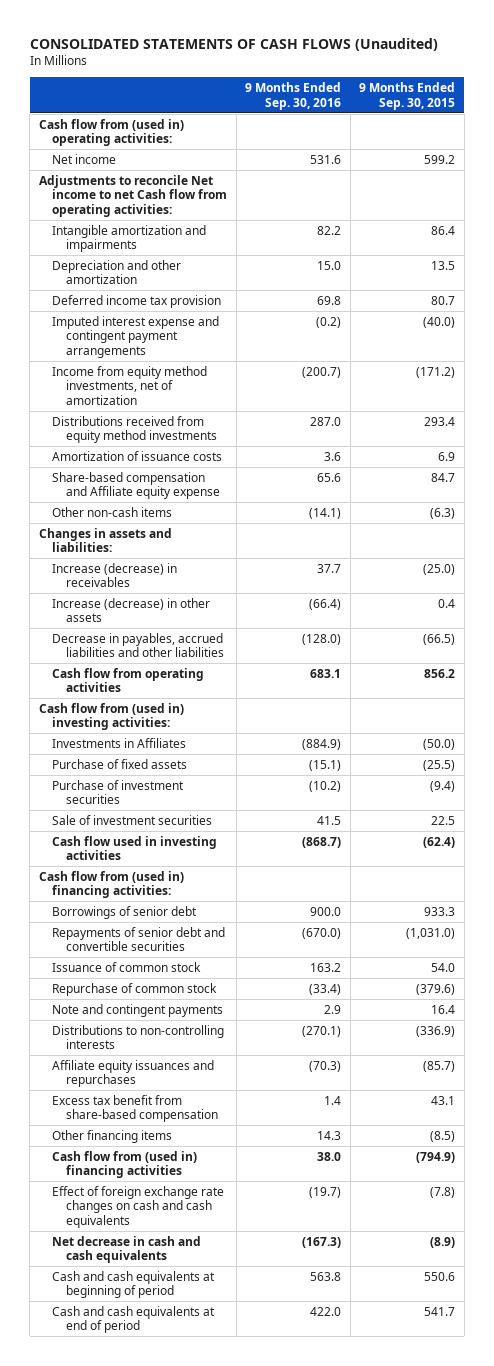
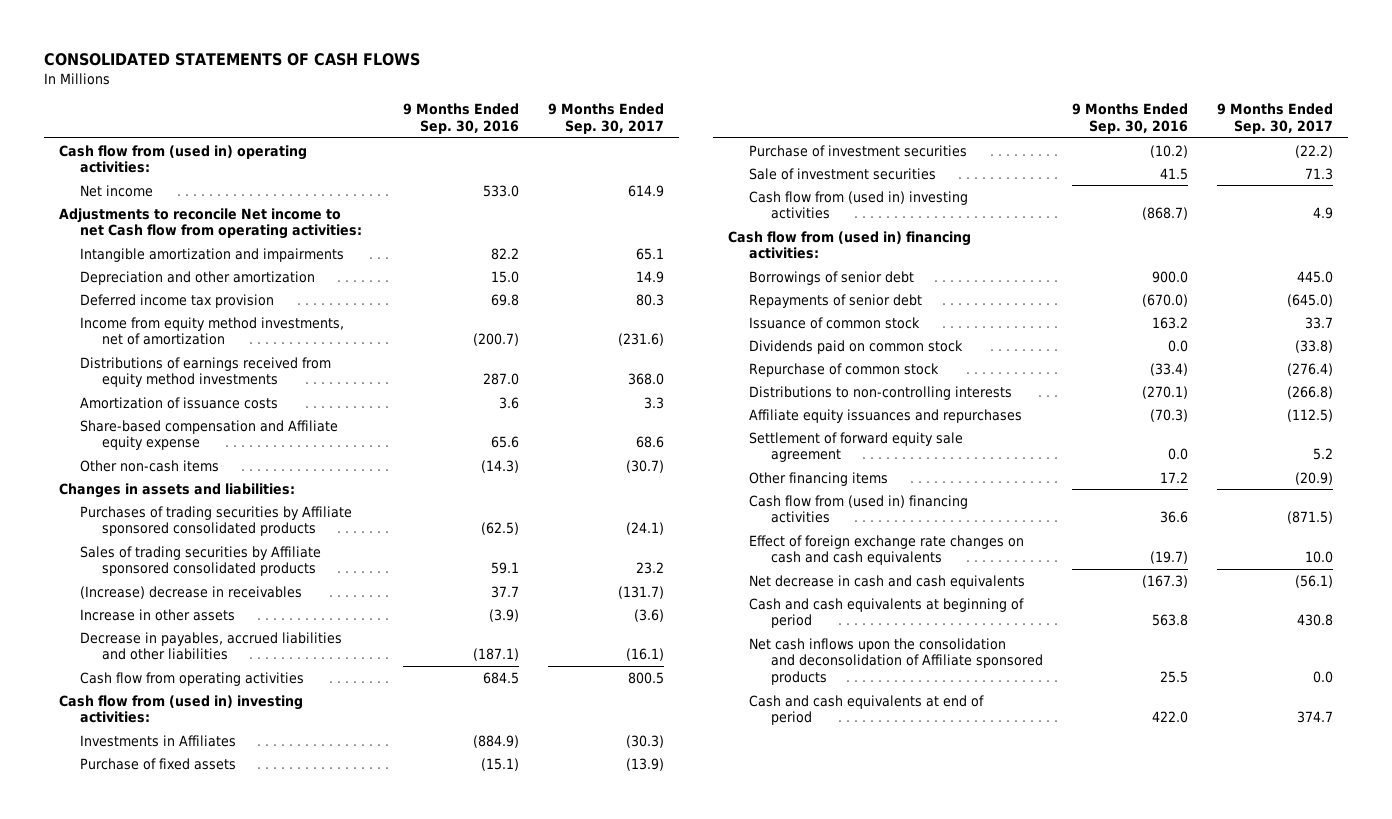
[29,37,438,51] CONSOLIDATED STATEMENTS OF CASH FLOWS (Unaudited) -> [43,53,420,67] CONSOLIDATED STATEMENTS OF CASH FLOWS
[359,82,456,110] 9 Months Ended Sep. 30, 2015 -> none
none -> [548,103,665,135] 9 Months Ended Sep. 30, 2017
[310,154,342,164] 531.6 -> [483,184,520,197] 533.0
[52,315,220,358] Imputed interest expense and contingent payment arrangements -> none
[52,415,218,444] Distributions received from equity method investments -> [80,356,332,388] Distributions of earnings received from equity method investments
[309,507,342,519] (14.1) -> [481,459,520,473] (14.3)
none -> [80,505,353,537] Purchases of trading securities by Affiliate sponsored consolidated products
none -> [80,545,322,577] Sales of trading securities by Affiliate sponsored consolidated products
[52,562,178,588] Increase (decrease) in receivables -> [80,585,303,599] (Increase) decrease in receivables
[52,597,211,623] Increase (decrease) in other assets -> [80,608,236,621] Increase in other assets
[309,598,342,610] (66.4) -> [489,608,520,622] (3.9)
[302,633,342,645] (128.0) -> [473,648,520,662] (187.1)
[310,668,342,678] 683.1 -> [483,671,520,684] 684.5
[52,835,218,861] Cash flow used in investing activities -> [749,190,969,220] Cash flow from (used in) investing activities
[52,926,226,952] Repayments of senior debt and convertible securities -> [749,293,923,308] Repayments of senior debt
none -> [749,339,964,354] Dividends paid on common stock
[52,1003,224,1017] Note and contingent payments -> none
[52,1094,219,1123] Excess tax benefit from share-based compensation -> none
none -> [749,431,964,463] Settlement of forward equity sale agreement
[317,1130,342,1140] 14.3 -> [1160,471,1189,483] 17.2
[317,1151,342,1161] 38.0 -> [1160,511,1189,524] 36.6
none -> [749,637,1044,686] Net cash inflows upon the consolidation and deconsolidation of Affiliate sponsored products

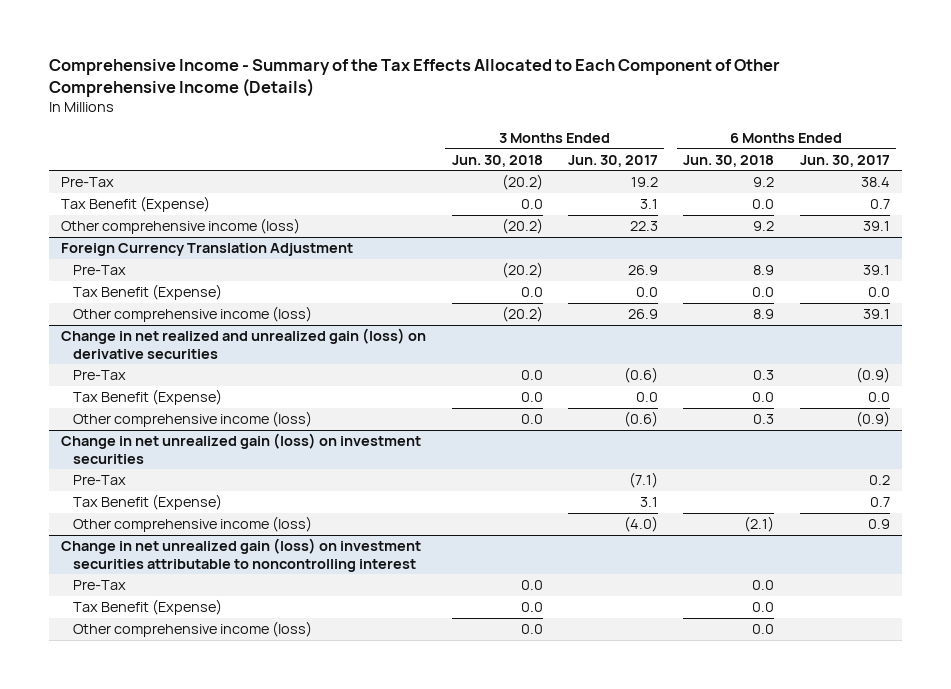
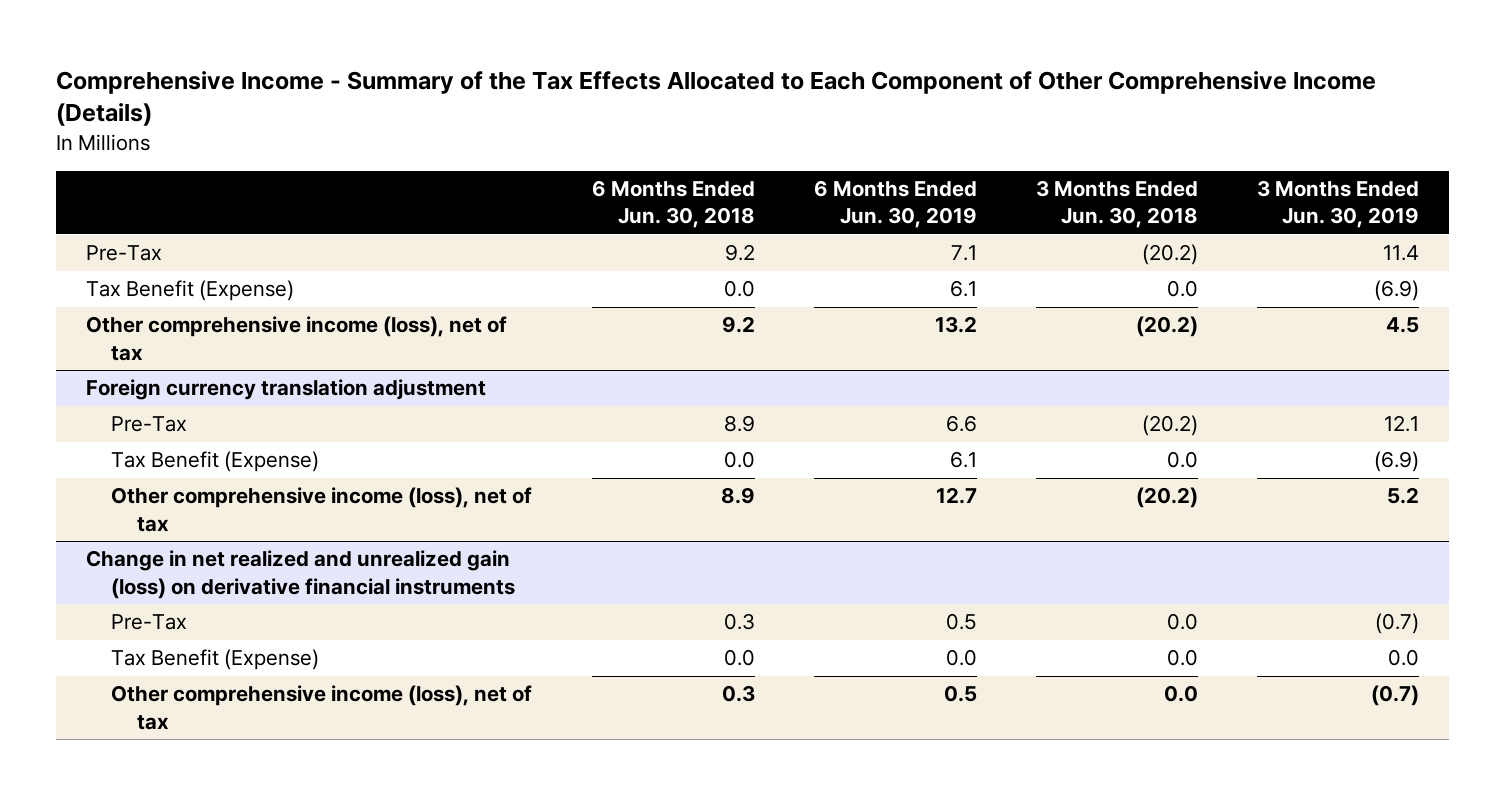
[567,154,658,167] Jun. 30, 2017 -> none
[799,154,890,167] Jun. 30, 2017 -> none
none -> [813,180,977,229] 6 Months Ended Jun. 30, 2019
none -> [1257,180,1420,229] 3 Months Ended Jun. 30, 2019
[61,218,301,235] Other comprehensive income (loss) -> [85,316,507,361] Other comprehensive income (loss), net of tax
[61,243,354,257] Foreign Currency Translation Adjustment -> [85,379,486,401] Foreign currency translation adjustment
[73,306,313,323] Other comprehensive income (loss) -> [111,487,533,532] Other comprehensive income (loss), net of tax
[61,328,427,359] Change in net realized and unrealized gain (loss) on derivative securities -> [85,550,516,599] Change in net realized and unrealized gain (loss) on derivative financial instruments
[61,433,422,464] Change in net unrealized gain (loss) on investment securities -> none
[73,475,127,486] Pre-Tax -> none
[73,494,223,511] Tax Benefit (Expense) -> none
[73,516,313,533] Other comprehensive income (loss) -> none
[61,538,422,572] Change in net unrealized gain (loss) on investment securities attributable to noncontrolling interest -> none
[73,580,127,591] Pre-Tax -> none
[73,599,223,616] Tax Benefit (Expense) -> none
[73,621,313,638] Other comprehensive income (loss) -> none
[73,411,313,428] Other comprehensive income (loss) -> [111,685,533,730] Other comprehensive income (loss), net of tax

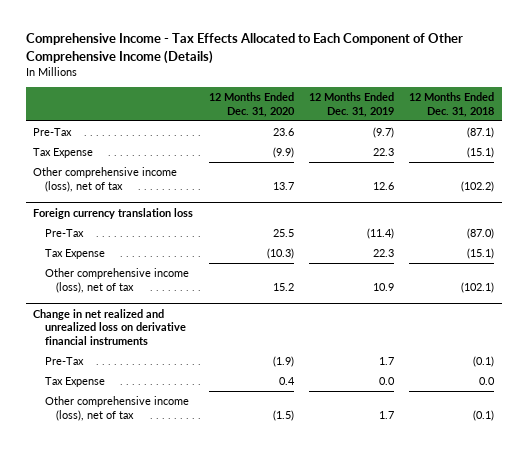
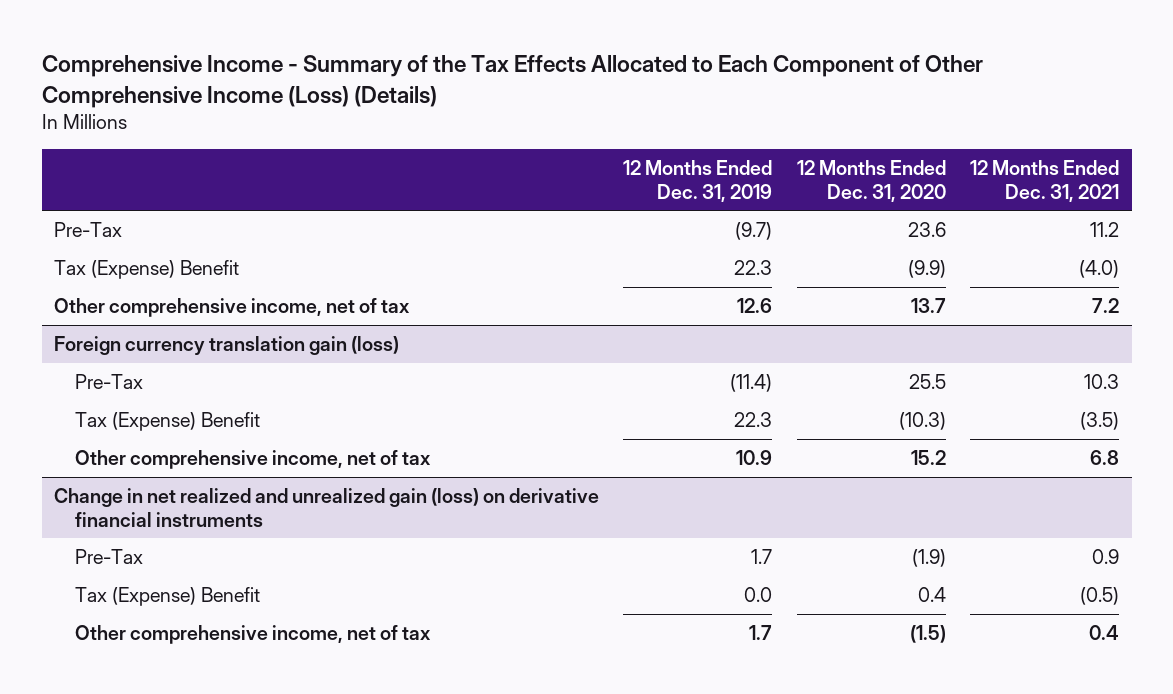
[25,33,463,64] Comprehensive Income - Tax Effects Allocated to Each Component of Other Comprehensive Income (Details) -> [41,55,983,108] Comprehensive Income - Summary of the Tax Effects Allocated to Each Component of Other Comprehensive Income (Loss) (Details)
[409,92,495,117] 12 Months Ended Dec. 31, 2018 -> none
none -> [970,159,1120,202] 12 Months Ended Dec. 31, 2021
[33,148,94,159] Tax Expense -> [53,260,239,280] Tax (Expense) Benefit
[33,167,178,192] Other comprehensive income (loss), net of tax -> [53,298,410,318] Other comprehensive income, net of tax
[33,207,194,219] Foreign currency translation loss -> [53,336,399,356] Foreign currency translation gain (loss)
[44,249,105,260] Tax Expense -> [74,412,260,432] Tax (Expense) Benefit
[44,268,189,293] Other comprehensive income (loss), net of tax -> [74,450,431,470] Other comprehensive income, net of tax
[33,308,186,345] Change in net realized and unrealized loss on derivative financial instruments -> [53,488,599,527] Change in net realized and unrealized gain (loss) on derivative financial instruments
[44,377,105,388] Tax Expense -> [74,587,260,607] Tax (Expense) Benefit
[44,396,189,421] Other comprehensive income (loss), net of tax -> [74,625,431,645] Other comprehensive income, net of tax

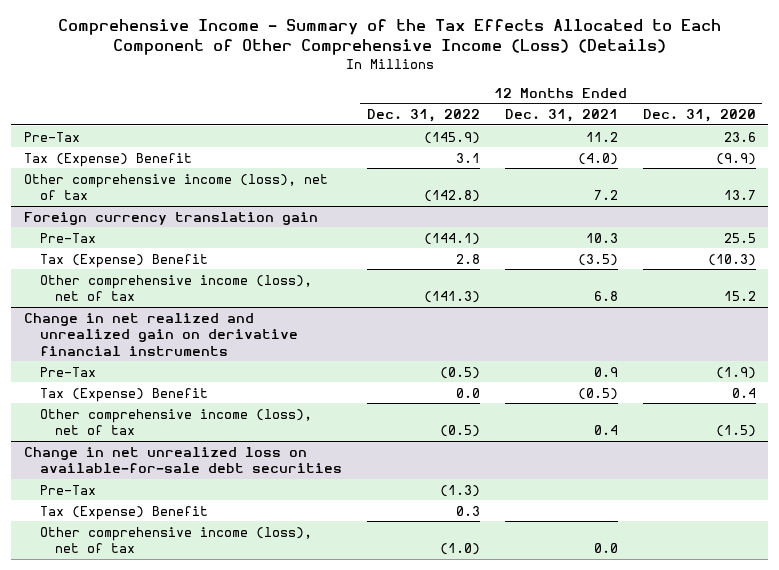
[623,159,773,202] 12 Months Ended Dec. 31, 2019 -> none
none -> [366,108,480,122] Dec. 31, 2022
[53,298,410,318] Other comprehensive income, net of tax -> [23,173,328,201] Other comprehensive income (loss), net of tax
[53,336,399,356] Foreign currency translation gain (loss) -> [23,211,318,225] Foreign currency translation gain
[74,450,431,470] Other comprehensive income, net of tax -> [39,274,312,302] Other comprehensive income (loss), net of tax
[53,488,599,527] Change in net realized and unrealized gain (loss) on derivative financial instruments -> [23,312,298,356] Change in net realized and unrealized gain on derivative financial instruments
[74,625,431,645] Other comprehensive income, net of tax -> [39,408,312,436] Other comprehensive income (loss), net of tax
none -> [23,446,342,474] Change in net unrealized loss on available-for-sale debt securities
none -> [39,484,96,495] Pre-Tax
none -> [39,505,208,520] Tax (Expense) Benefit
none -> [39,526,312,554] Other comprehensive income (loss), net of tax

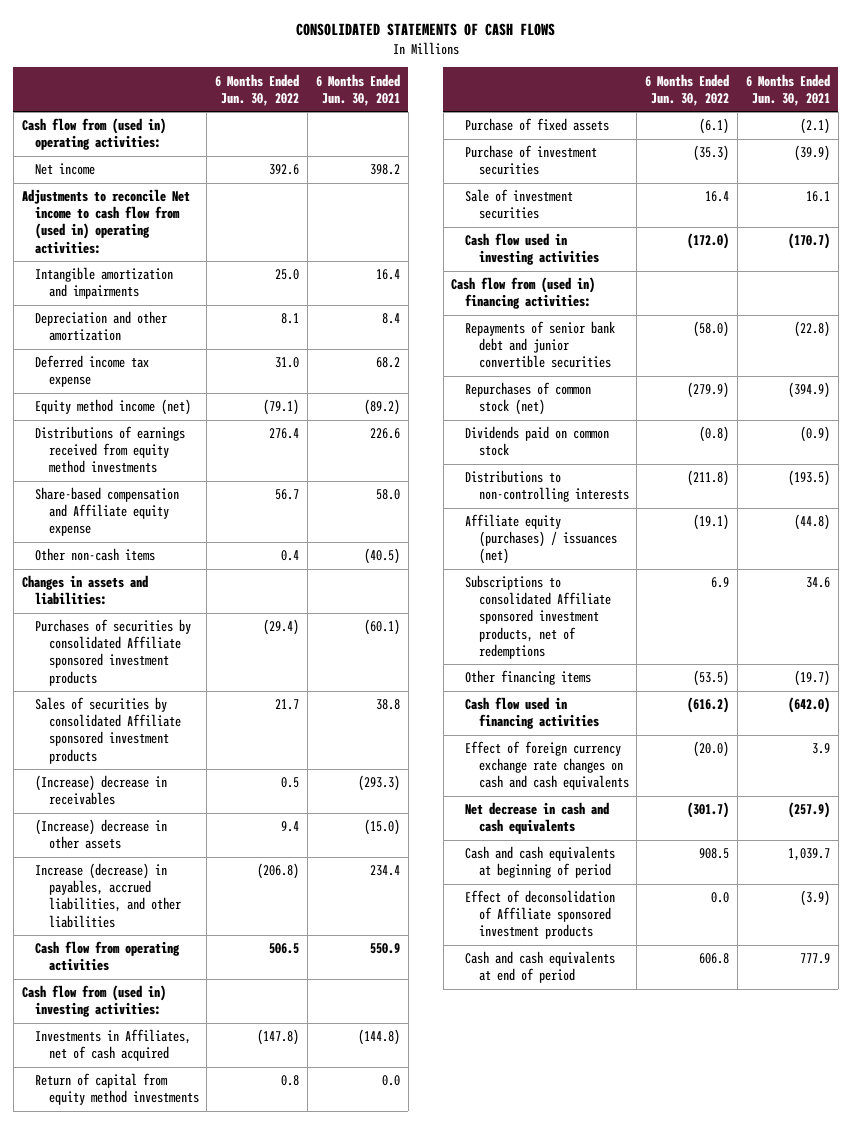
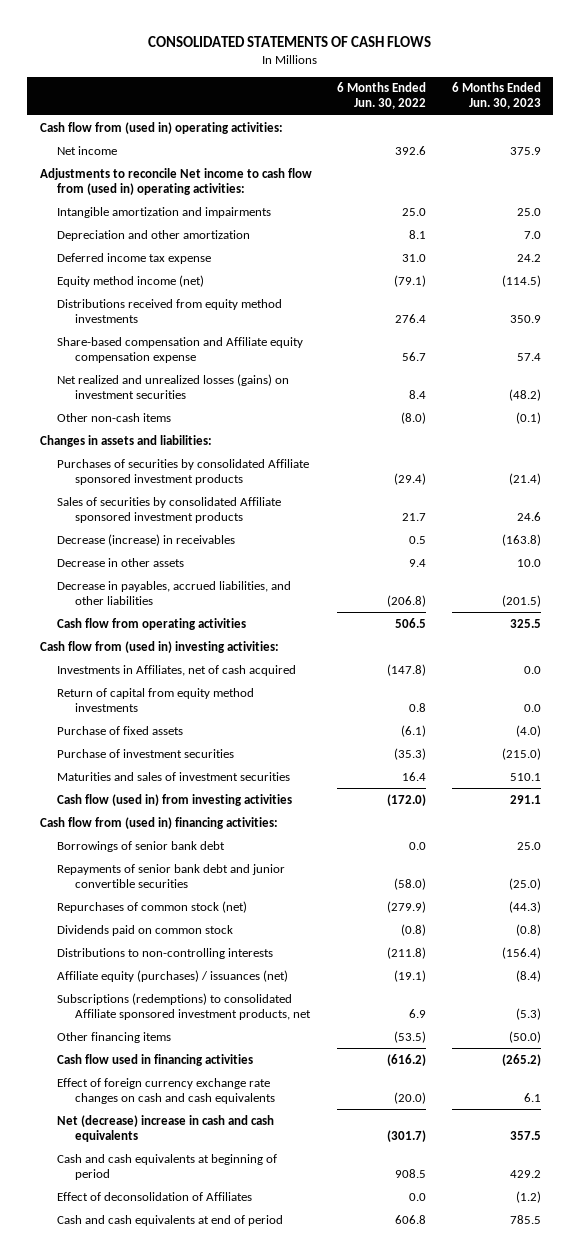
[316,73,401,106] 6 Months Ended Jun. 30, 2021 -> none
none -> [451,82,541,110] 6 Months Ended Jun. 30, 2023
[35,426,186,474] Distributions of earnings received from equity method investments -> [57,298,283,323] Distributions received from equity method investments
[35,487,180,537] Share-based compensation and Affiliate equity expense -> [57,336,304,363] Share-based compensation and Affiliate equity compensation expense
none -> [57,373,290,399] Net realized and unrealized losses (gains) on investment securities
[281,550,300,562] 0.4 -> [401,411,427,424] (8.0)
[35,775,168,806] (Increase) decrease in receivables -> [57,533,236,546] Decrease (increase) in receivables
[35,819,168,850] (Increase) decrease in other assets -> [57,557,185,567] Decrease in other assets
[35,863,181,928] Increase (decrease) in payables, accrued liabilities, and other liabilities -> [57,580,292,605] Decrease in payables, accrued liabilities, and other liabilities
[465,189,574,220] Sale of investment securities -> [57,771,291,781] Maturities and sales of investment securities
[465,233,599,266] Cash flow used in investing activities -> [57,793,293,806] Cash flow (used in) from investing activities
none -> [57,840,226,852] Borrowings of senior bank debt
[465,575,611,659] Subscriptions to consolidated Affiliate sponsored investment products, net of redemptions -> [57,992,312,1020] Subscriptions (redemptions) to consolidated Affiliate sponsored investment products, net
[465,802,610,835] Net decrease in cash and cash equivalents -> [57,1114,275,1142] Net (decrease) increase in cash and cash equivalents
[465,890,616,940] Effect of deconsolidation of Affiliate sponsored investment products -> [57,1191,253,1201] Effect of deconsolidation of Affiliates

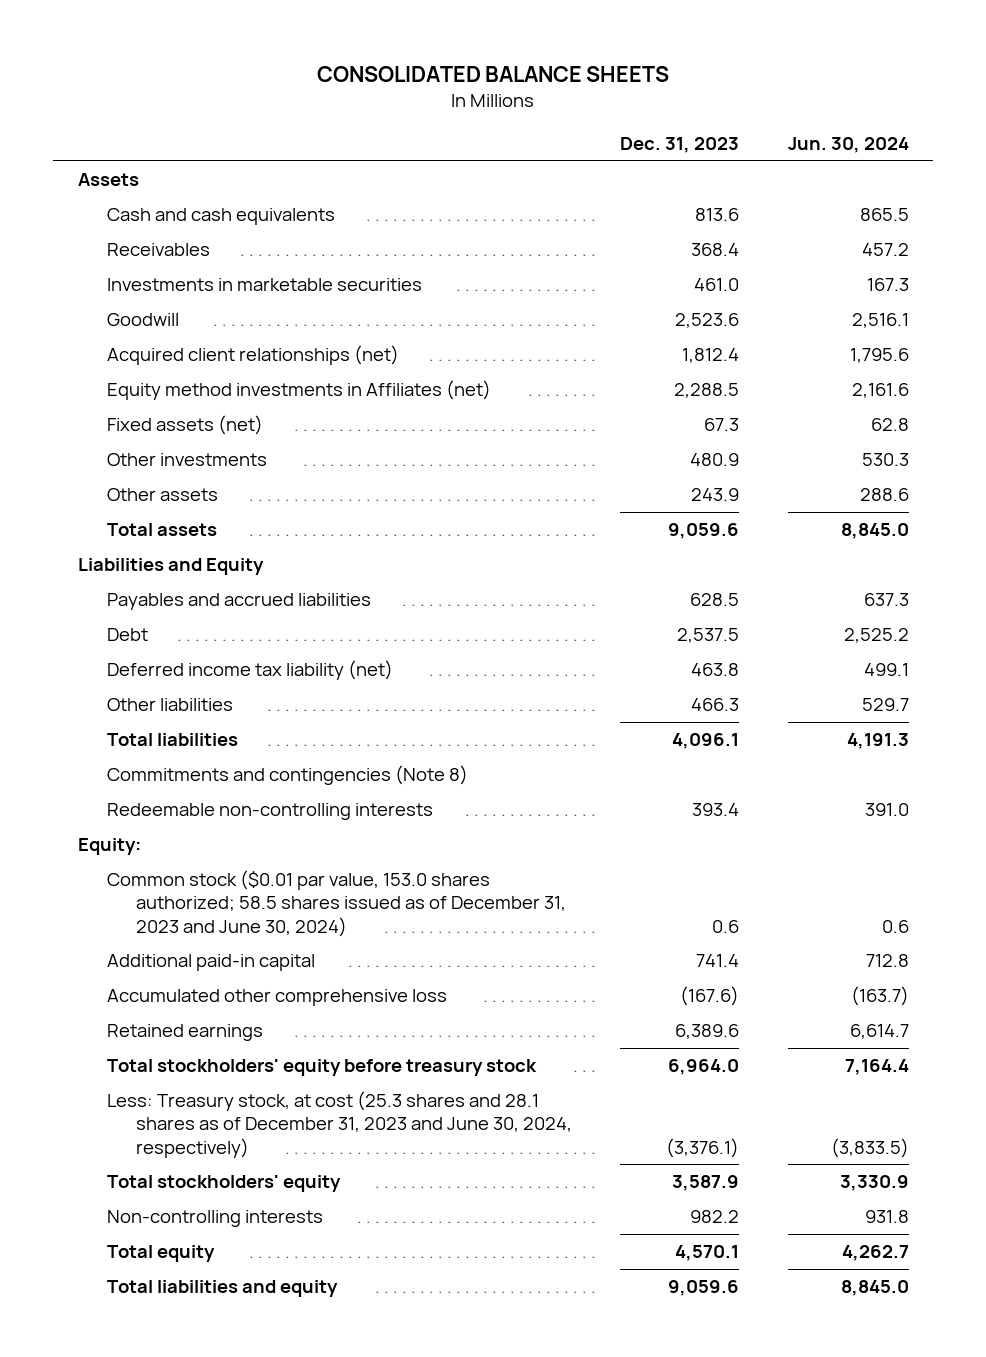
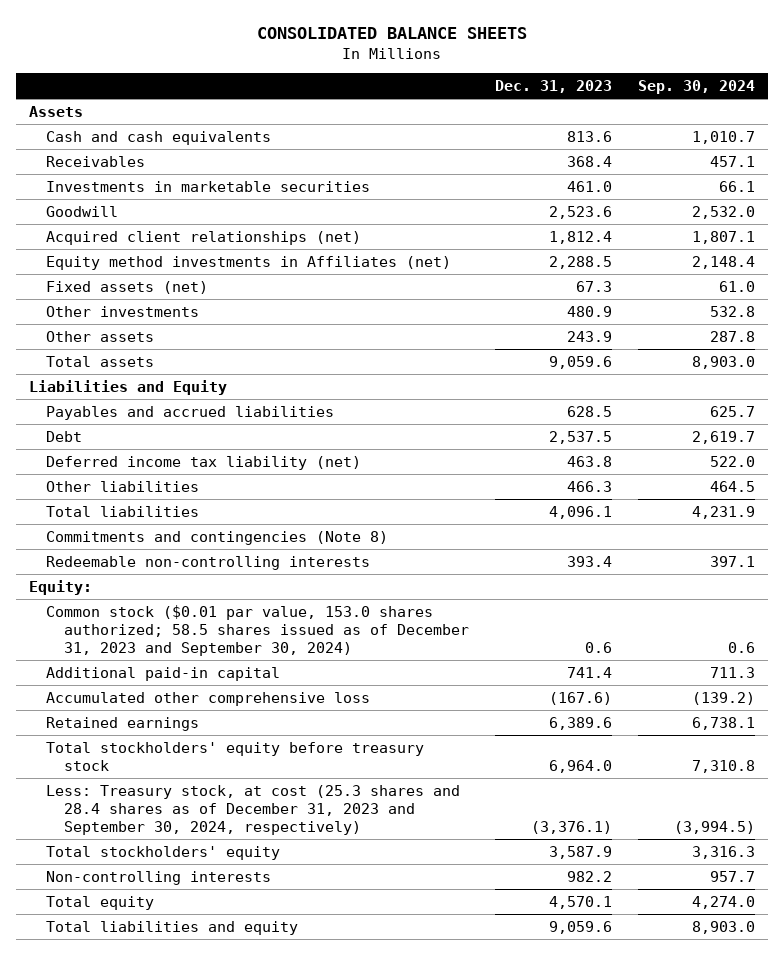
[787,137,909,154] Jun. 30, 2024 -> none
none -> [637,80,755,95] Sep. 30, 2024
[106,870,566,937] Common stock ($0.01 par value, 153.0 shares authorized; 58.5 shares issued as of December 31, 2023 and June 30, 2024) -> [46,604,469,656] Common stock ($0.01 par value, 153.0 shares authorized; 58.5 shares issued as of December 31, 2023 and September 30, 2024)
[106,1091,572,1158] Less: Treasury stock, at cost (25.3 shares and 28.1 shares as of December 31, 2023 and June 30, 2024, respectively) -> [46,784,461,835] Less: Treasury stock, at cost (25.3 shares and 28.4 shares as of December 31, 2023 and September 30, 2024, respectively)

